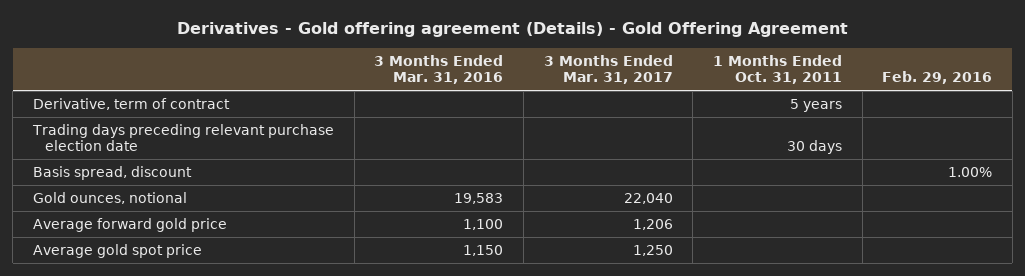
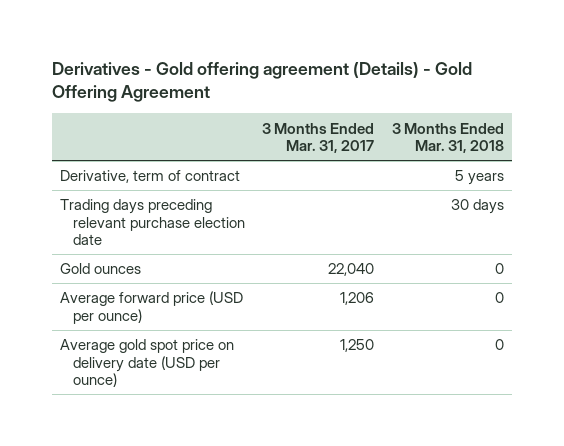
[374,54,504,85] 3 Months Ended Mar. 31, 2016 -> none
[713,54,843,85] 1 Months Ended Oct. 31, 2011 -> none
[882,71,993,85] Feb. 29, 2016 -> none
none -> [391,122,504,154] 3 Months Ended Mar. 31, 2018
[33,165,193,180] Basis spread, discount -> none
[33,191,188,204] Gold ounces, notional -> [60,263,142,275] Gold ounces
[33,217,228,232] Average forward gold price -> [60,291,244,324] Average forward price (USD per ounce)
[33,243,203,258] Average gold spot price -> [60,339,235,388] Average gold spot price on delivery date (USD per ounce)

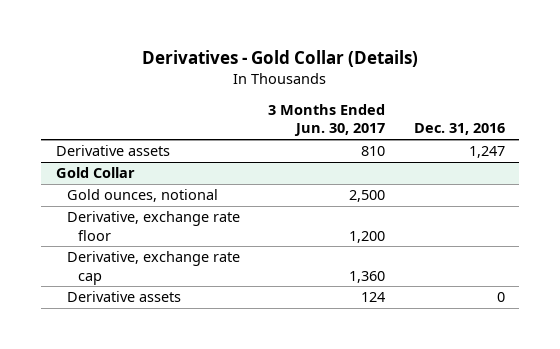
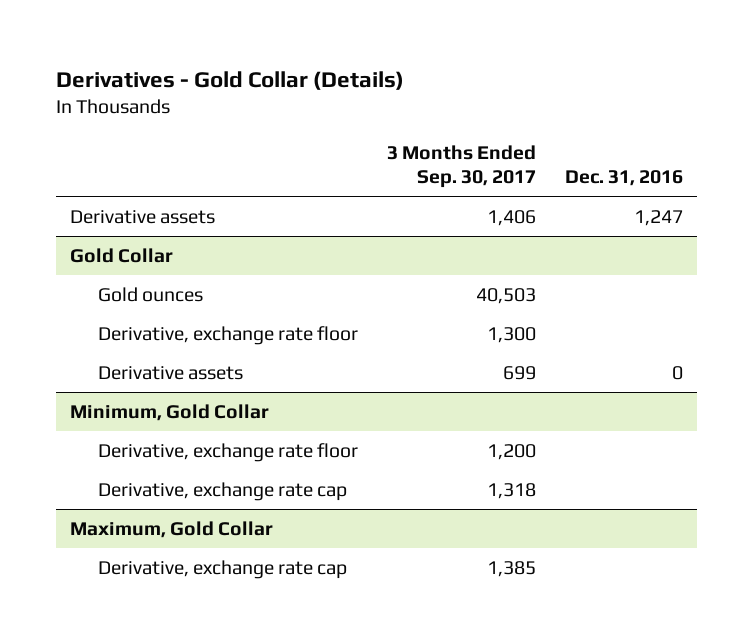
[268,103,386,137] 3 Months Ended Jun. 30, 2017 -> none
none -> [387,144,537,189] 3 Months Ended Sep. 30, 2017
[66,189,218,203] Gold ounces, notional -> [98,286,204,302] Gold ounces
[66,251,240,285] Derivative, exchange rate cap -> none
none -> [70,403,270,421] Minimum, Gold Collar
none -> [98,442,359,462] Derivative, exchange rate floor
none -> [98,481,348,501] Derivative, exchange rate cap
none -> [70,520,274,538] Maximum, Gold Collar
none -> [98,559,348,579] Derivative, exchange rate cap

